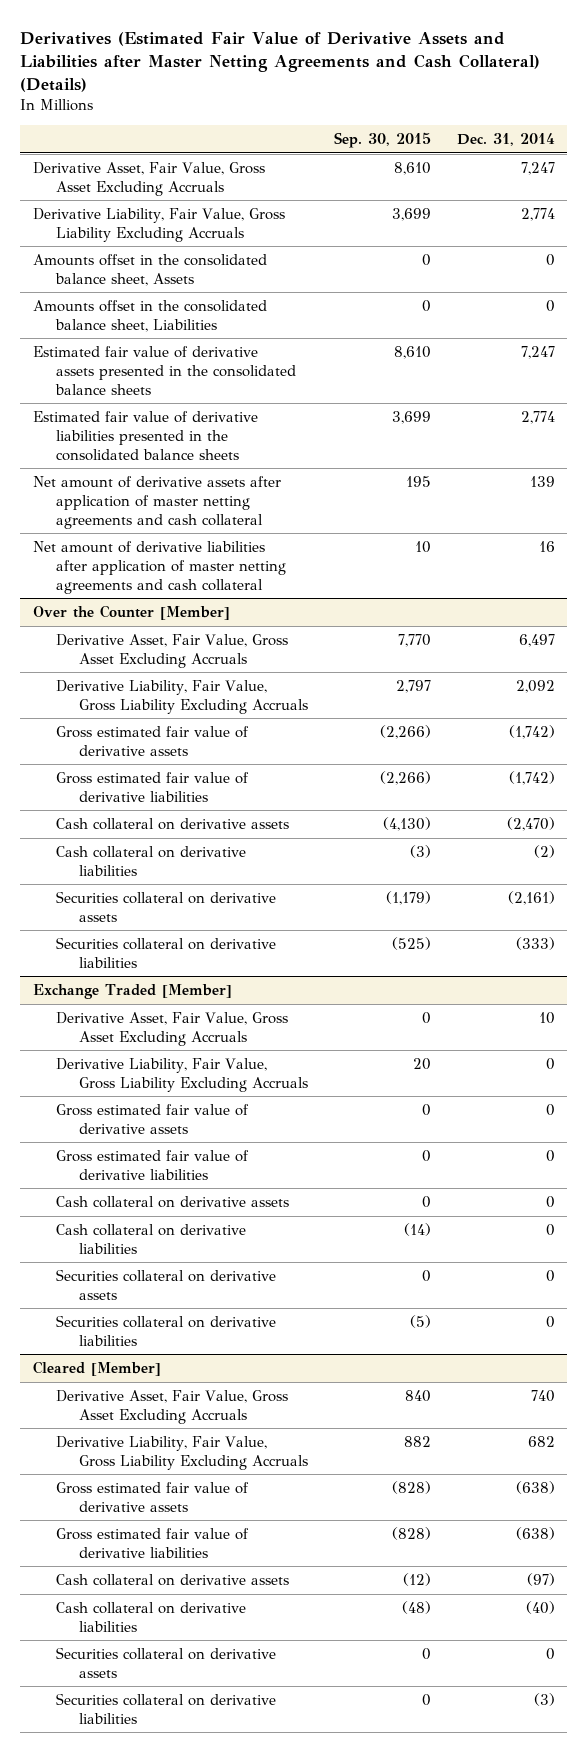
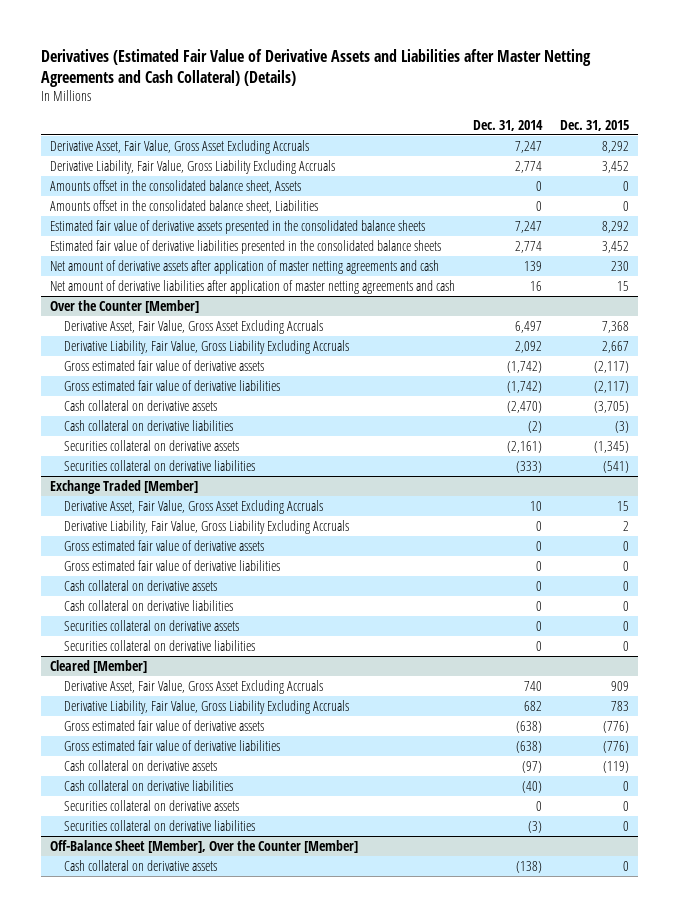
[333,132,431,149] Sep. 30, 2015 -> none
none -> [560,119,630,131] Dec. 31, 2015
[33,475,282,529] Net amount of derivative assets after application of master netting agreements and cash collateral -> [49,259,439,274] Net amount of derivative assets after application of master netting agreements and cash
[33,540,287,594] Net amount of derivative liabilities after application of master netting agreements and cash collateral -> [49,279,455,294] Net amount of derivative liabilities after application of master netting agreements and cash
none -> [49,839,358,853] Off-Balance Sheet [Member], Over the Counter [Member]
none -> [64,859,218,871] Cash collateral on derivative assets

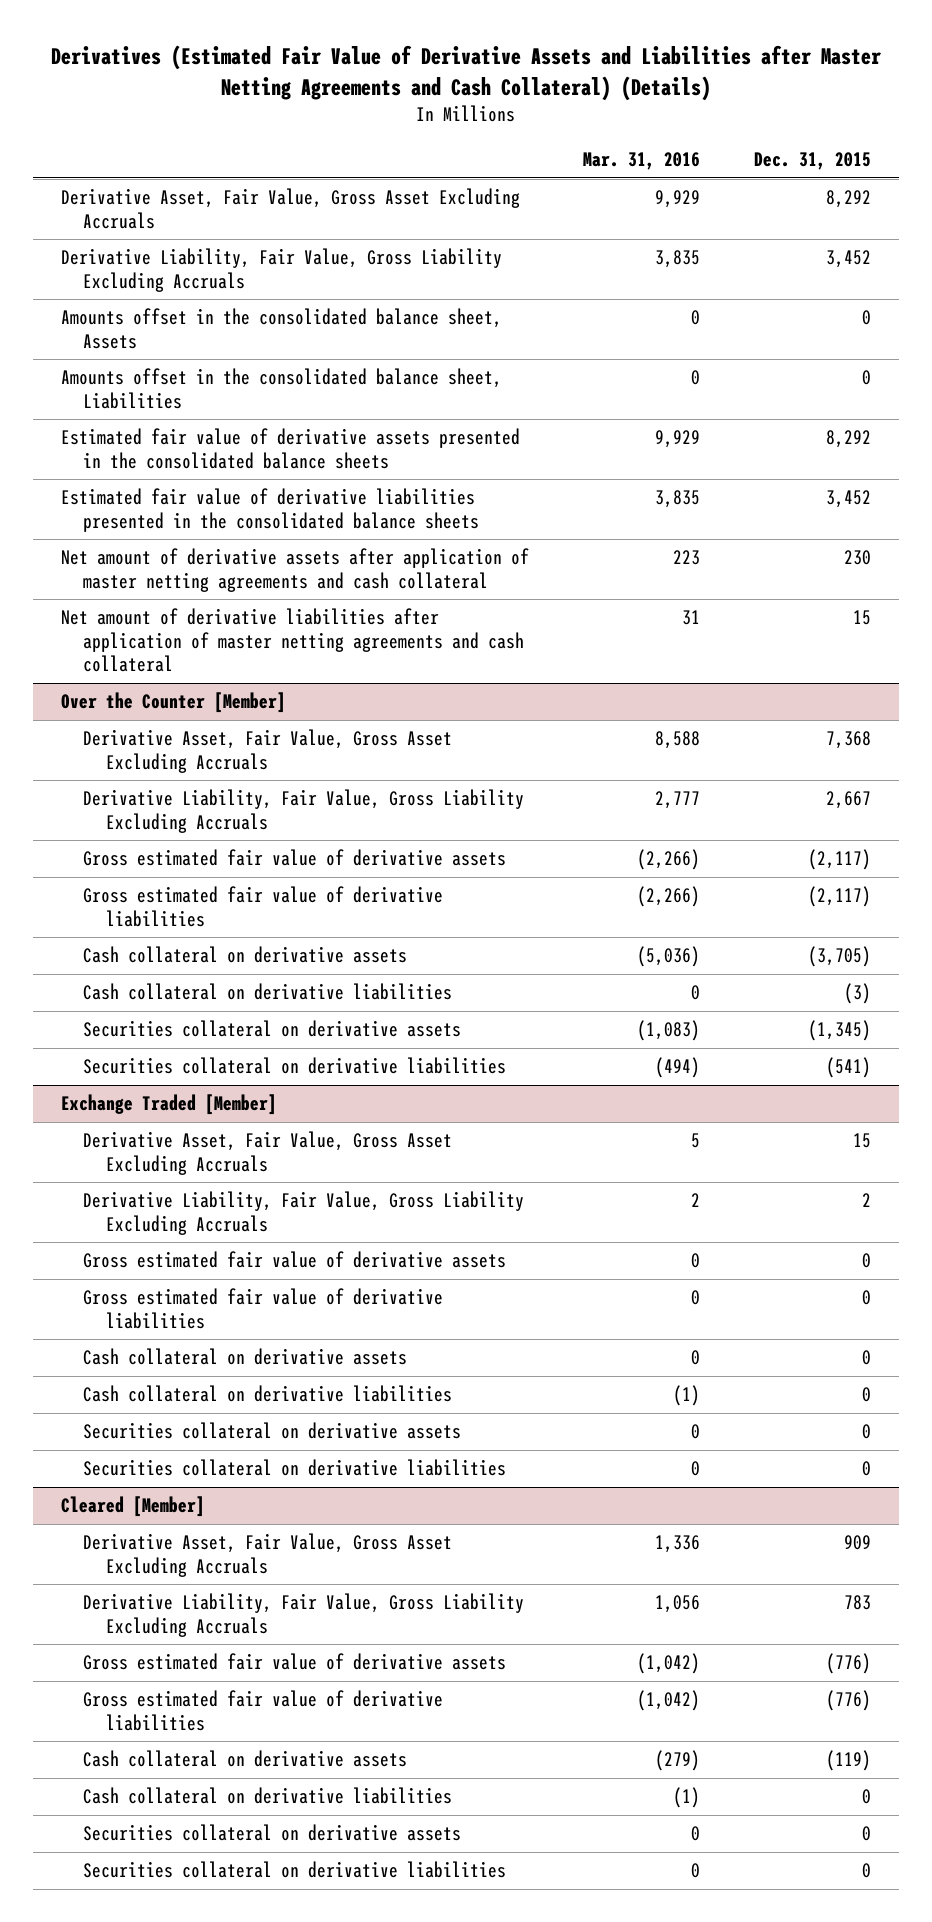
[472,119,543,131] Dec. 31, 2014 -> none
none -> [583,152,701,171] Mar. 31, 2016
[49,259,439,274] Net amount of derivative assets after application of master netting agreements and cash -> [60,548,529,592] Net amount of derivative assets after application of master netting agreements and cash collateral
[49,279,455,294] Net amount of derivative liabilities after application of master netting agreements and cash -> [60,608,525,673] Net amount of derivative liabilities after application of master netting agreements and cash collateral
[49,839,358,853] Off-Balance Sheet [Member], Over the Counter [Member] -> none
[64,859,218,871] Cash collateral on derivative assets -> none

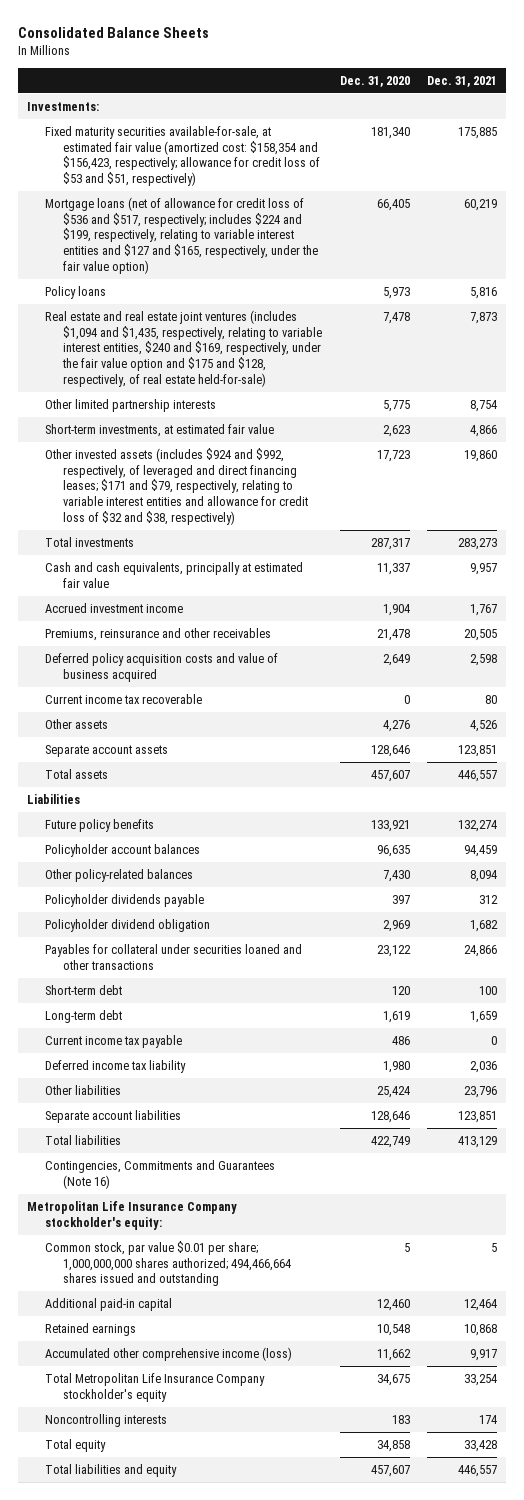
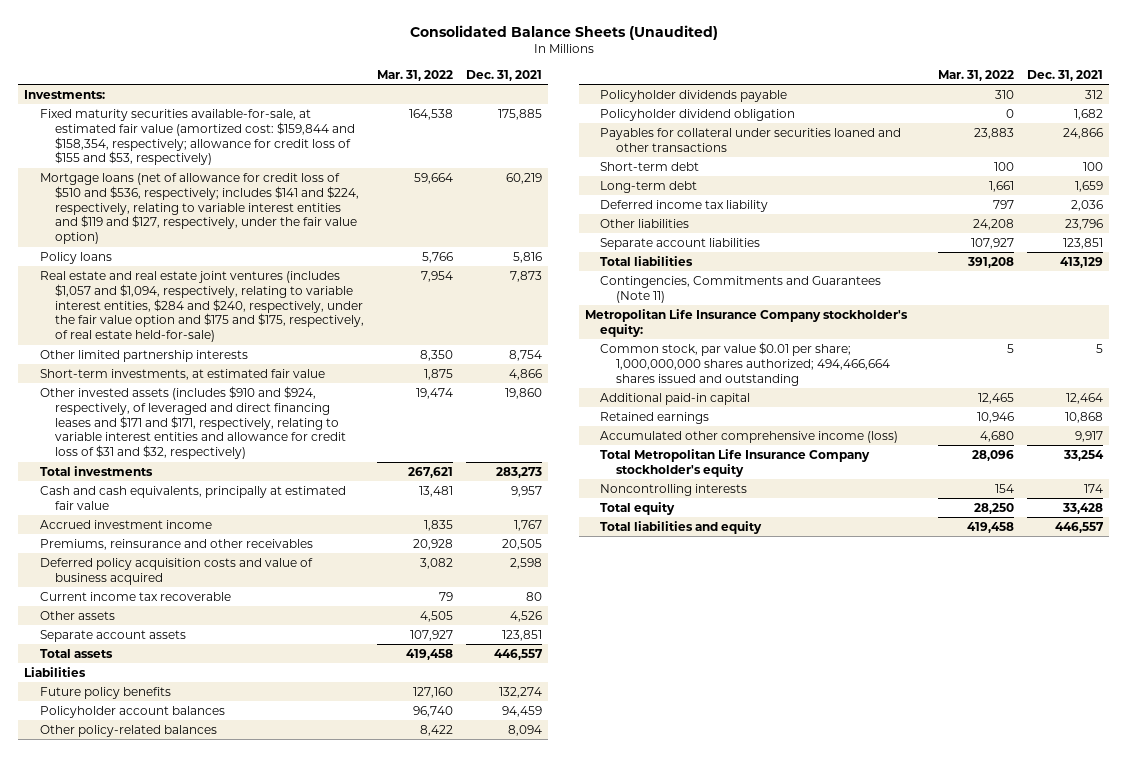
[18,26,210,38] Consolidated Balance Sheets -> [409,24,718,40] Consolidated Balance Sheets (Unaudited)
[339,75,410,87] Dec. 31, 2020 -> none
none -> [377,69,454,81] Mar. 31, 2022
[45,125,321,187] Fixed maturity securities available-for-sale, at estimated fair value (amortized cost: $158,354 and $156,423, respectively; allowance for credit loss of $53 and $51, respectively) -> [39,108,356,166] Fixed maturity securities available-for-sale, at estimated fair value (amortized cost: $159,844 and $158,354, respectively; allowance for credit loss of $155 and $53, respectively)
[45,196,319,274] Mortgage loans (net of allowance for credit loss of $536 and $517, respectively; includes $224 and $199, respectively, relating to variable interest entities and $127 and $165, respectively, under the fair value option) -> [39,172,360,245] Mortgage loans (net of allowance for credit loss of $510 and $536, respectively; includes $141 and $224, respectively, relating to variable interest entities and $119 and $127, respectively, under the fair value option)
[45,309,323,387] Real estate and real estate joint ventures (includes $1,094 and $1,435, respectively, relating to variable interest entities, $240 and $169, respectively, under the fair value option and $175 and $128, respectively, of real estate held-for-sale) -> [39,270,365,343] Real estate and real estate joint ventures (includes $1,057 and $1,094, respectively, relating to variable interest entities, $284 and $240, respectively, under the fair value option and $175 and $175, respectively, of real estate held-for-sale)
[45,447,309,525] Other invested assets (includes $924 and $992, respectively, of leveraged and direct financing leases; $171 and $79, respectively, relating to variable interest entities and allowance for credit loss of $32 and $38, respectively) -> [39,385,347,460] Other invested assets (includes $910 and $924, respectively, of leveraged and direct financing leases and $171 and $171, respectively, relating to variable interest entities and allowance for credit loss of $31 and $32, respectively)
[45,1034,183,1048] Current income tax payable -> none
[45,1159,276,1189] Contingencies, Commitments and Guarantees (Note 16) -> [600,275,882,303] Contingencies, Commitments and Guarantees (Note 11)

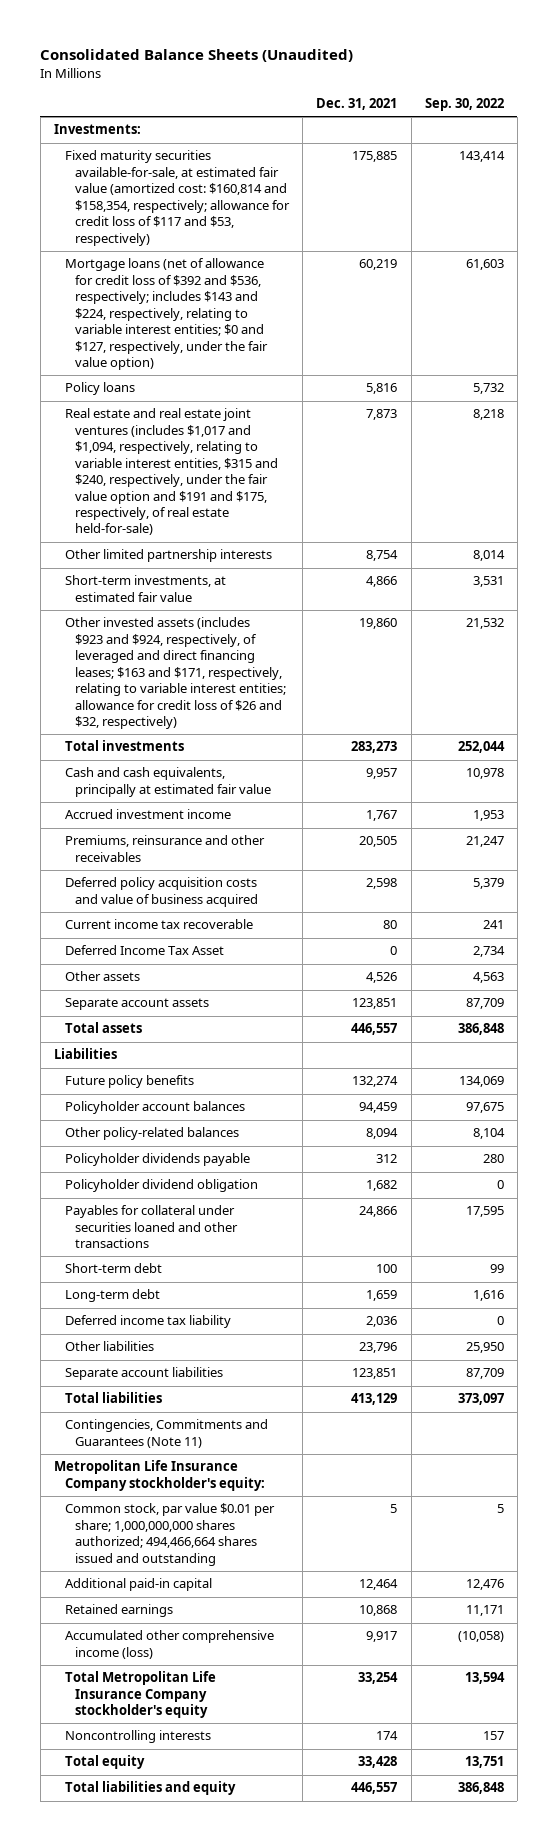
[377,69,454,81] Mar. 31, 2022 -> none
none -> [424,97,504,111] Sep. 30, 2022
[39,108,356,166] Fixed maturity securities available-for-sale, at estimated fair value (amortized cost: $159,844 and $158,354, respectively; allowance for credit loss of $155 and $53, respectively) -> [64,150,291,246] Fixed maturity securities available-for-sale, at estimated fair value (amortized cost: $160,814 and $158,354, respectively; allowance for credit loss of $117 and $53, respectively)
[39,172,360,245] Mortgage loans (net of allowance for credit loss of $510 and $536, respectively; includes $141 and $224, respectively, relating to variable interest entities and $119 and $127, respectively, under the fair value option) -> [64,258,269,371] Mortgage loans (net of allowance for credit loss of $392 and $536, respectively; includes $143 and $224, respectively, relating to variable interest entities; $0 and $127, respectively, under the fair value option)
[39,270,365,343] Real estate and real estate joint ventures (includes $1,057 and $1,094, respectively, relating to variable interest entities, $284 and $240, respectively, under the fair value option and $175 and $175, respectively, of real estate held-for-sale) -> [64,408,279,536] Real estate and real estate joint ventures (includes $1,017 and $1,094, respectively, relating to variable interest entities, $315 and $240, respectively, under the fair value option and $191 and $175, respectively, of real estate held-for-sale)
[39,385,347,460] Other invested assets (includes $910 and $924, respectively, of leveraged and direct financing leases and $171 and $171, respectively, relating to variable interest entities and allowance for credit loss of $31 and $32, respectively) -> [64,617,287,730] Other invested assets (includes $923 and $924, respectively, of leveraged and direct financing leases; $163 and $171, respectively, relating to variable interest entities; allowance for credit loss of $26 and $32, respectively)
none -> [64,945,224,956] Deferred Income Tax Asset

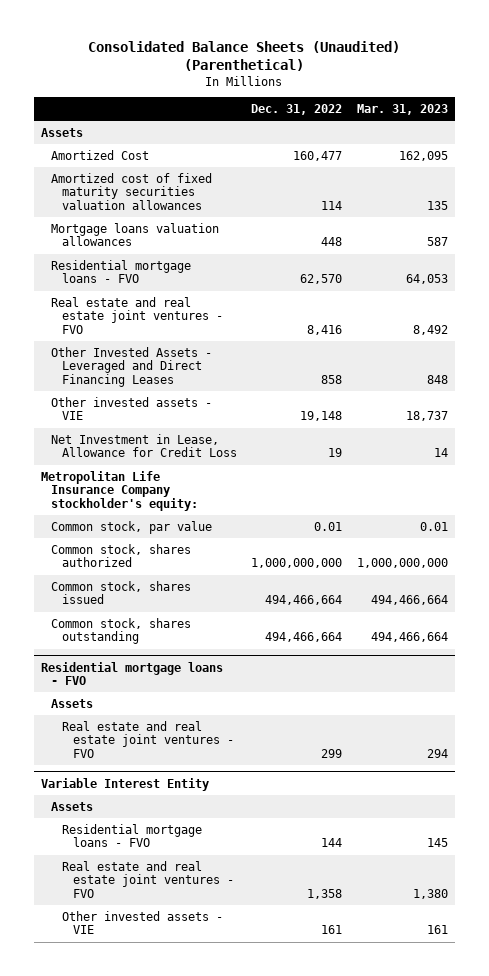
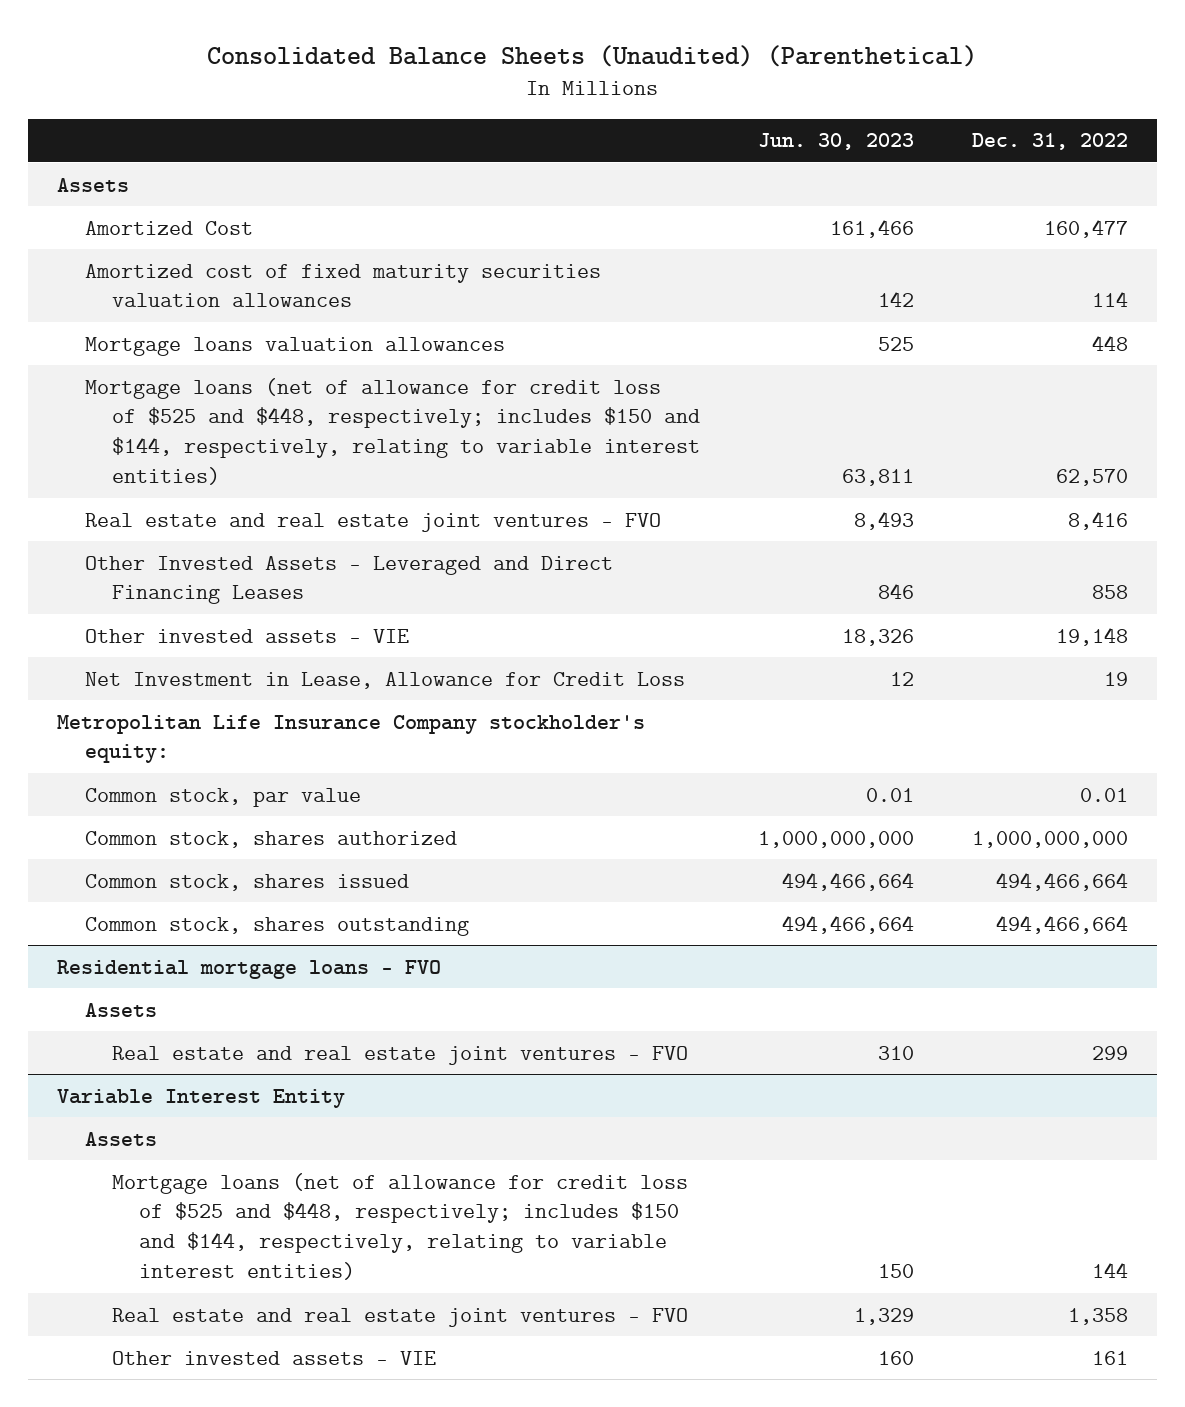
[356,103,448,115] Mar. 31, 2023 -> none
none -> [757,133,914,151] Jun. 30, 2023
[51,259,192,284] Residential mortgage loans - FVO -> [84,377,700,486] Mortgage loans (net of allowance for credit loss of $525 and $448, respectively; includes $150 and $144, respectively, relating to variable interest entities)
[62,823,203,848] Residential mortgage loans - FVO -> [111,1172,688,1281] Mortgage loans (net of allowance for credit loss of $525 and $448, respectively; includes $150 and $144, respectively, relating to variable interest entities)

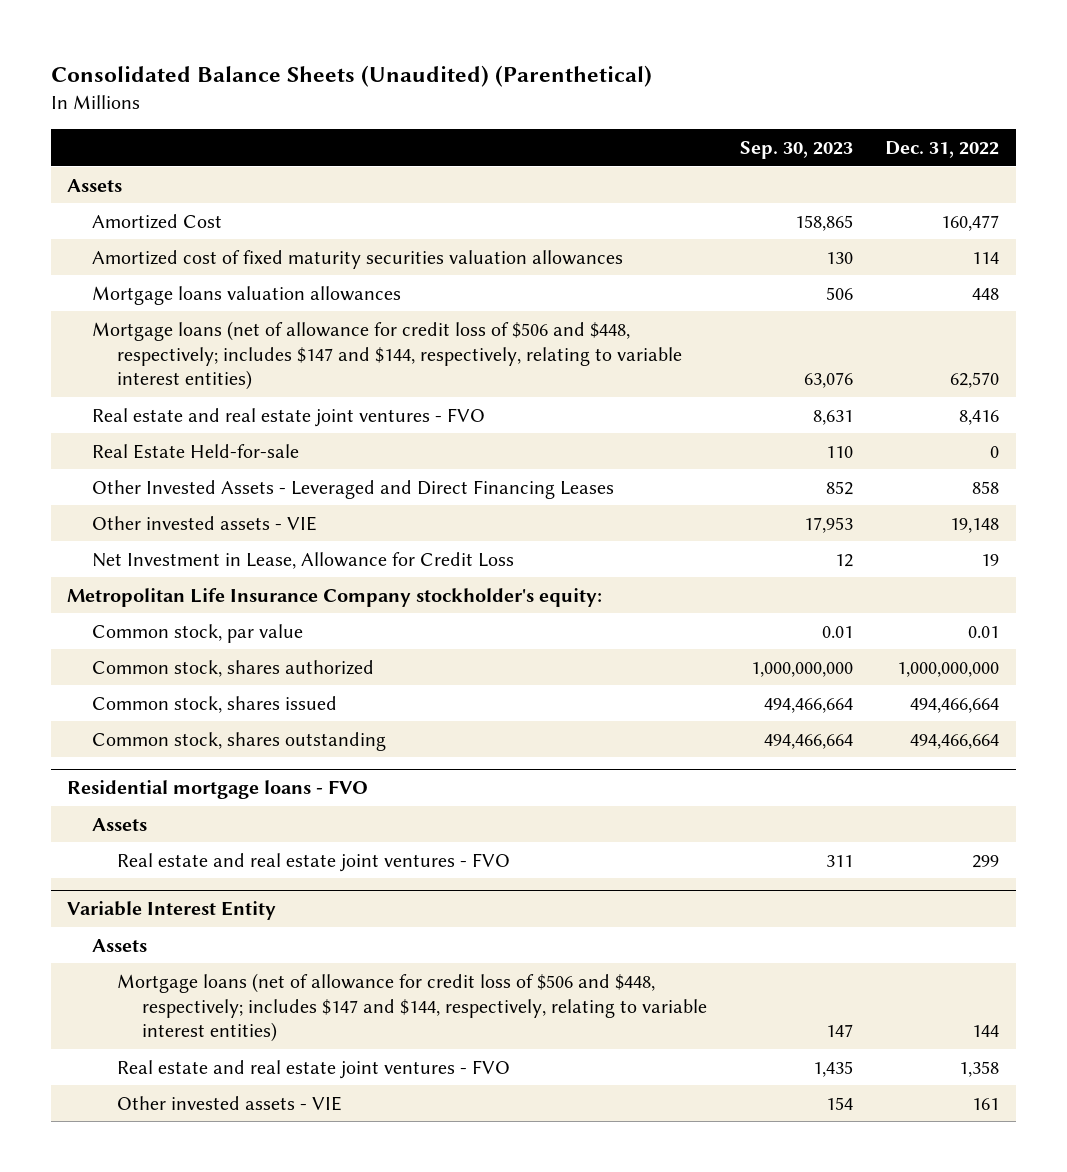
[757,133,914,151] Jun. 30, 2023 -> none
none -> [739,140,853,159] Sep. 30, 2023
[84,377,700,486] Mortgage loans (net of allowance for credit loss of $525 and $448, respectively; includes $150 and $144, respectively, relating to variable interest entities) -> [92,320,683,391] Mortgage loans (net of allowance for credit loss of $506 and $448, respectively; includes $147 and $144, respectively, relating to variable interest entities)
none -> [92,443,300,459] Real Estate Held-for-sale
[111,1172,688,1281] Mortgage loans (net of allowance for credit loss of $525 and $448, respectively; includes $150 and $144, respectively, relating to variable interest entities) -> [117,972,707,1043] Mortgage loans (net of allowance for credit loss of $506 and $448, respectively; includes $147 and $144, respectively, relating to variable interest entities)

